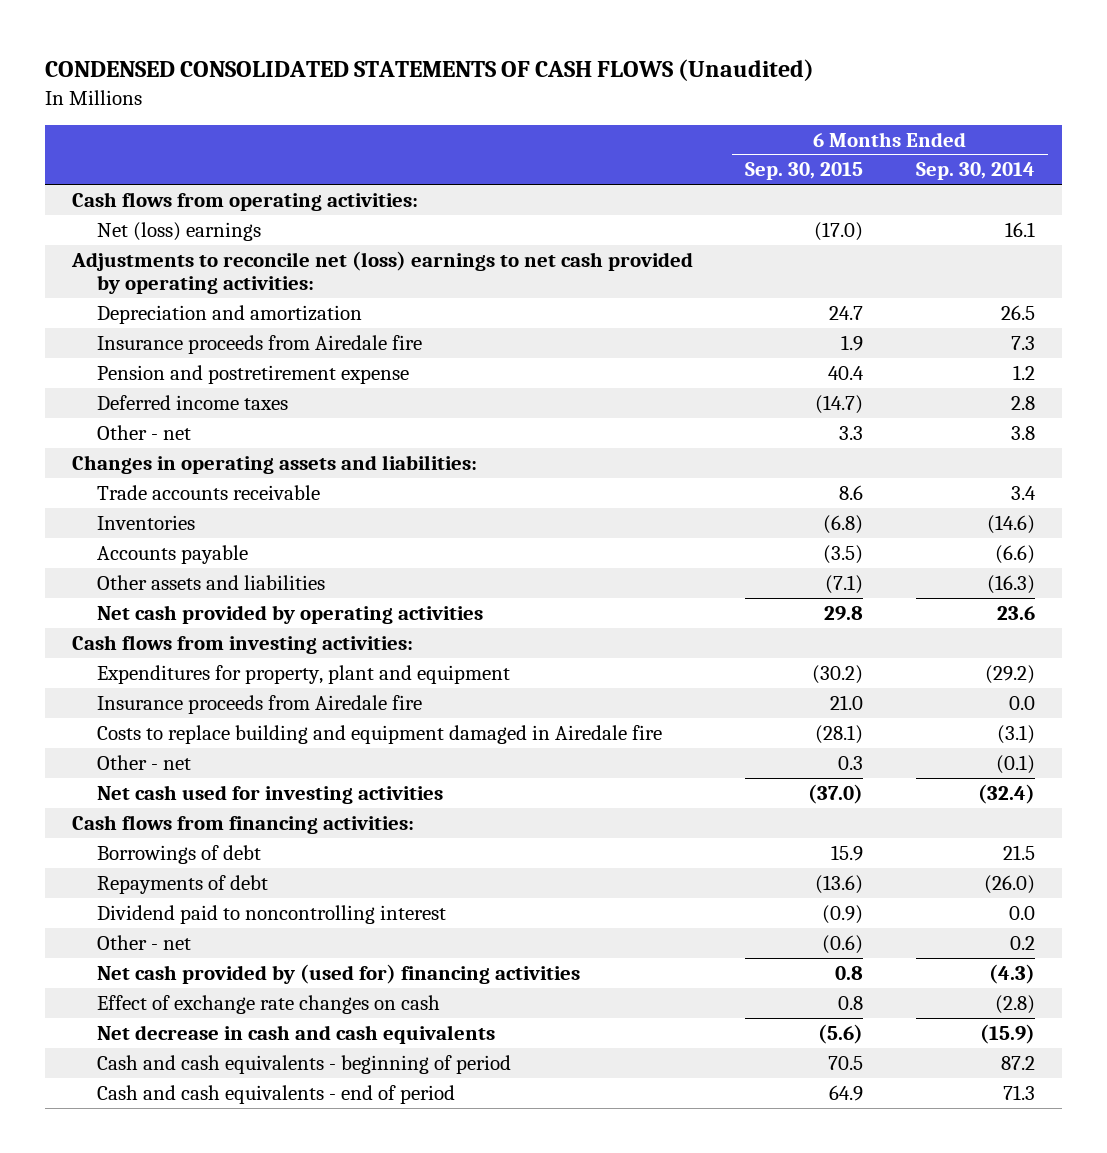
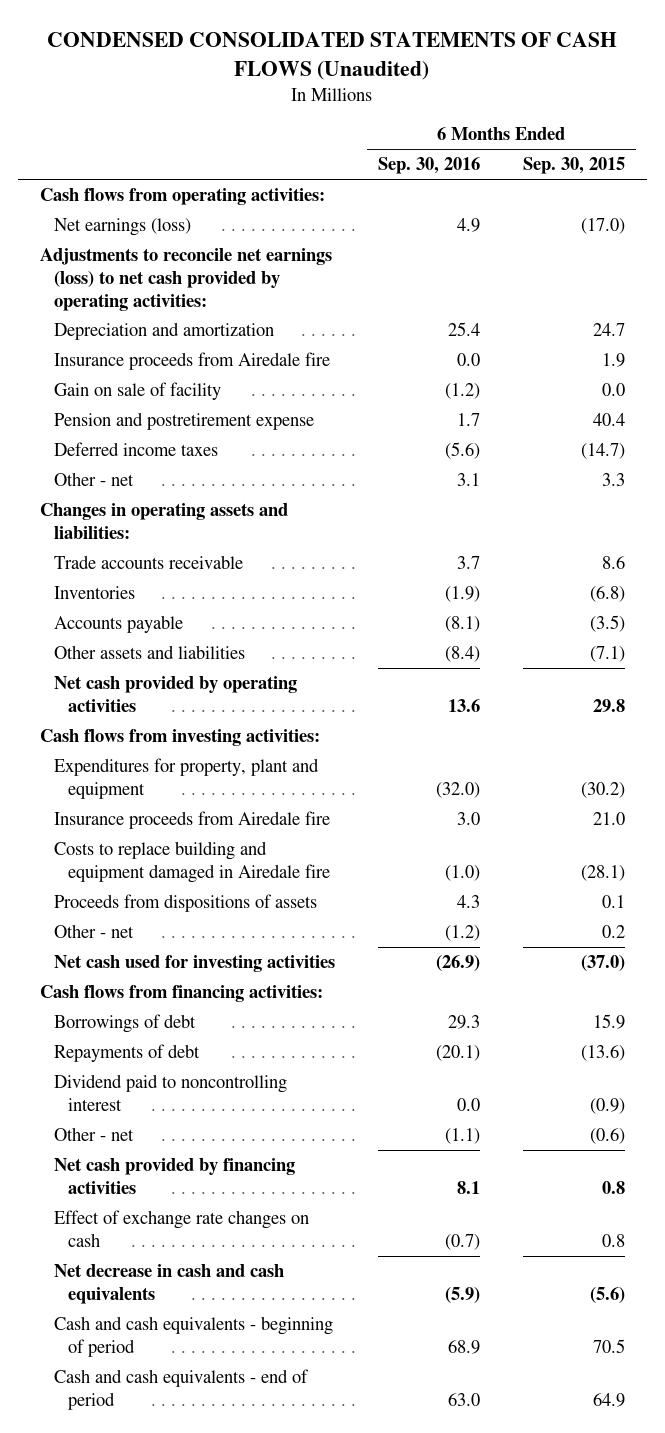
[916,162,1036,181] Sep. 30, 2014 -> none
none -> [377,157,480,175] Sep. 30, 2016
[96,221,261,241] Net (loss) earnings -> [53,218,191,237] Net earnings (loss)
[70,250,693,295] Adjustments to reconcile net (loss) earnings to net cash provided by operating activities: -> [39,248,332,311] Adjustments to reconcile net earnings (loss) to net cash provided by operating activities:
none -> [53,382,221,401] Gain on sale of facility
none -> [53,894,317,913] Proceeds from dispositions of assets
[838,755,864,770] 0.3 -> [602,925,626,939] 0.2
[96,963,580,984] Net cash provided by (used for) financing activities -> [53,1158,295,1194] Net cash provided by financing activities

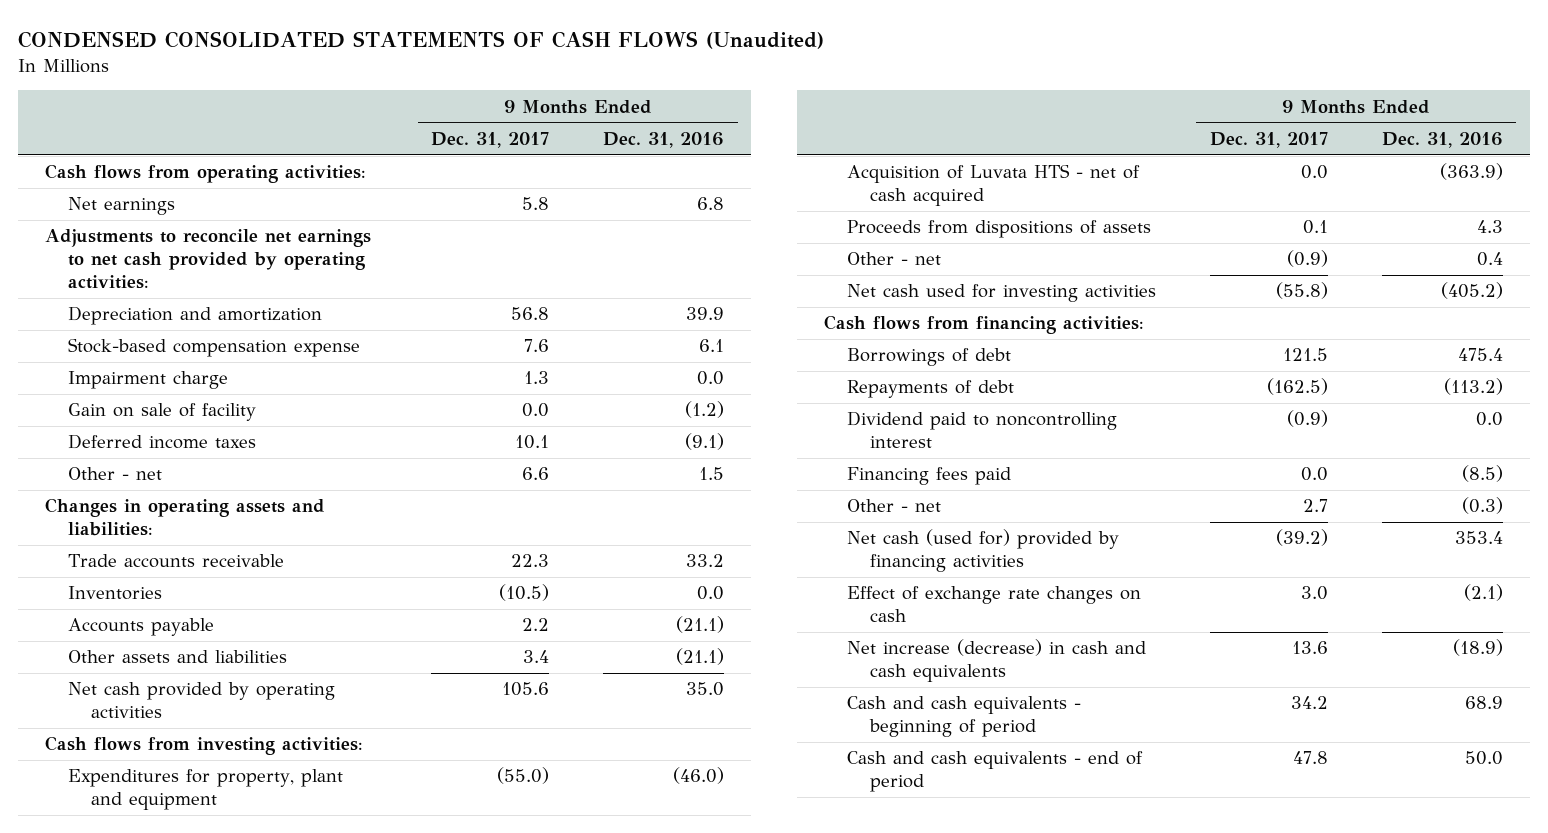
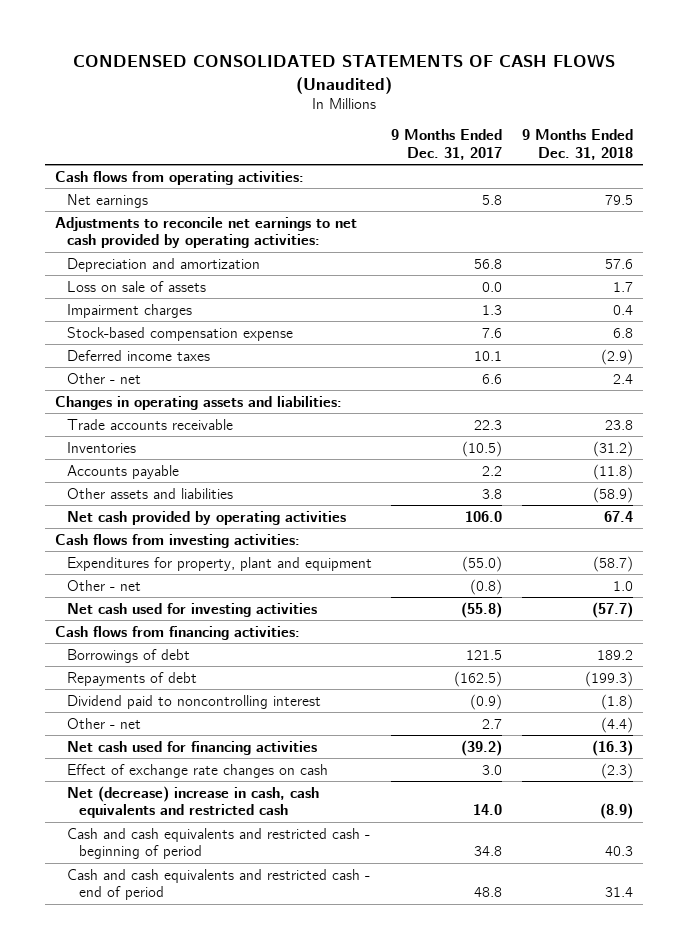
[603,131,725,148] Dec. 31, 2016 -> none
none -> [521,129,633,160] 9 Months Ended Dec. 31, 2018
none -> [66,280,206,292] Loss on sale of assets
none -> [66,303,192,318] Impairment charges
[68,371,229,390] Impairment charge -> none
[68,403,257,422] Gain on sale of facility -> none
[523,650,550,664] 3.4 -> [482,488,503,499] 3.8
[502,682,550,697] 105.6 -> [465,510,503,522] 106.0
[846,164,1140,207] Acquisition of Luvata HTS - net of cash acquired -> none
[846,220,1151,239] Proceeds from dispositions of assets -> none
[1286,250,1328,268] (0.9) -> [470,578,503,595] (0.8)
[846,467,1011,486] Financing fees paid -> none
[846,529,1119,573] Net cash (used for) provided by financing activities -> [66,740,317,755] Net cash used for financing activities
[846,639,1146,683] Net increase (decrease) in cash and cash equivalents -> [66,785,319,819] Net (decrease) increase in cash, cash equivalents and restricted cash
[1291,641,1328,655] 13.6 -> [473,804,503,816] 14.0
[846,696,1081,738] Cash and cash equivalents - beginning of period -> [66,827,370,860] Cash and cash equivalents and restricted cash - beginning of period
[1290,696,1328,710] 34.2 -> [474,846,503,857] 34.8
[846,751,1143,793] Cash and cash equivalents - end of period -> [66,868,370,901] Cash and cash equivalents and restricted cash - end of period
[1292,751,1328,765] 47.8 -> [474,887,503,898] 48.8

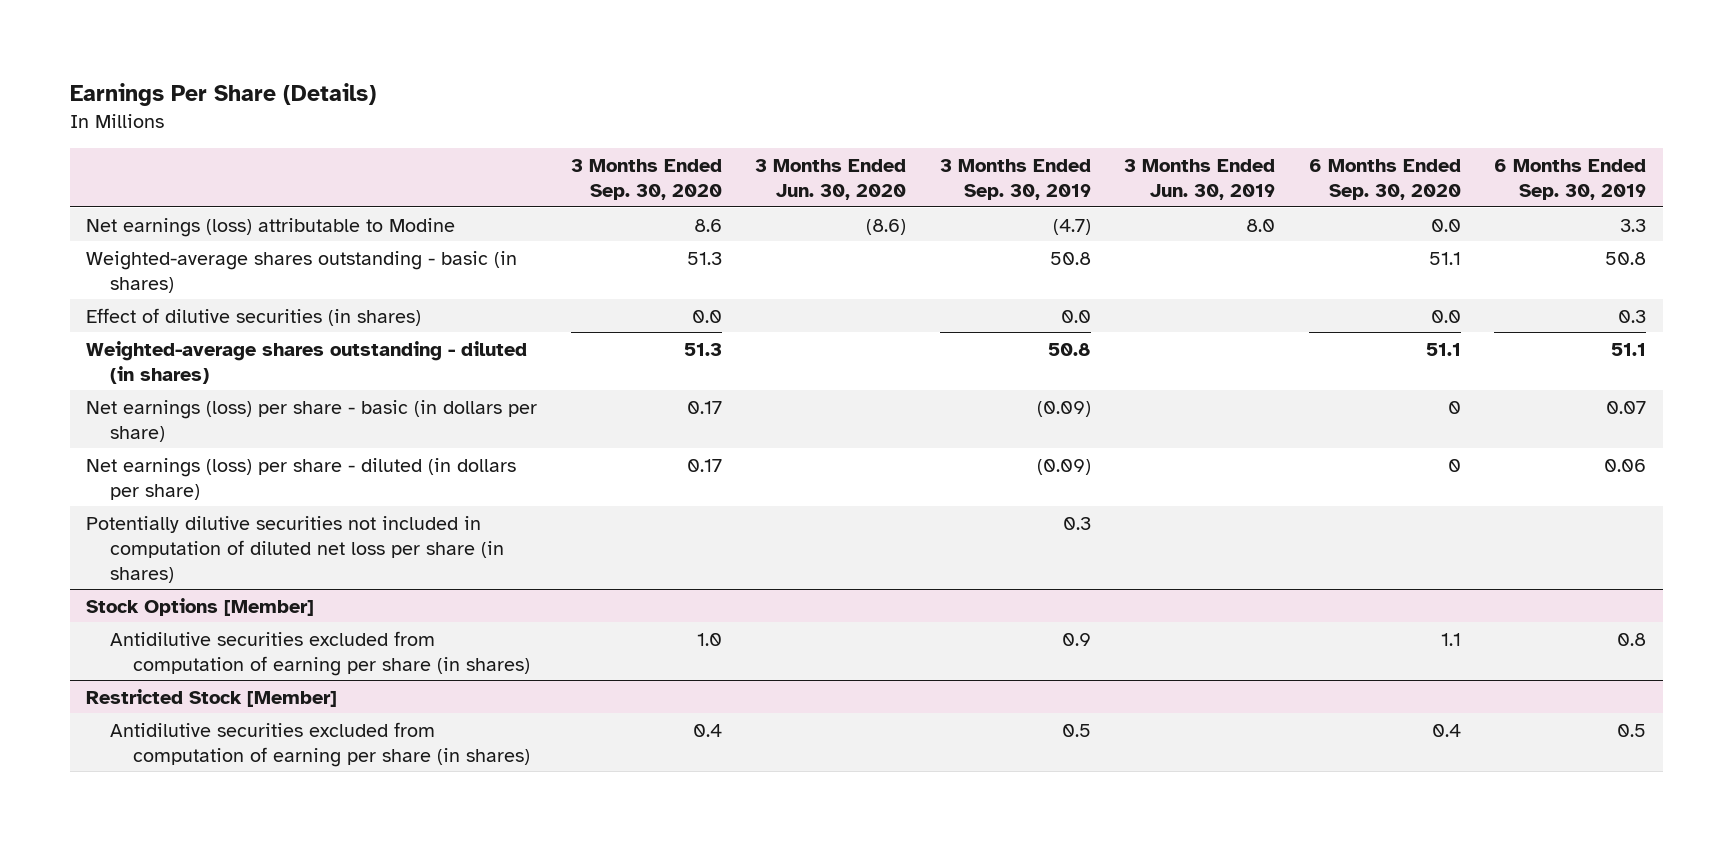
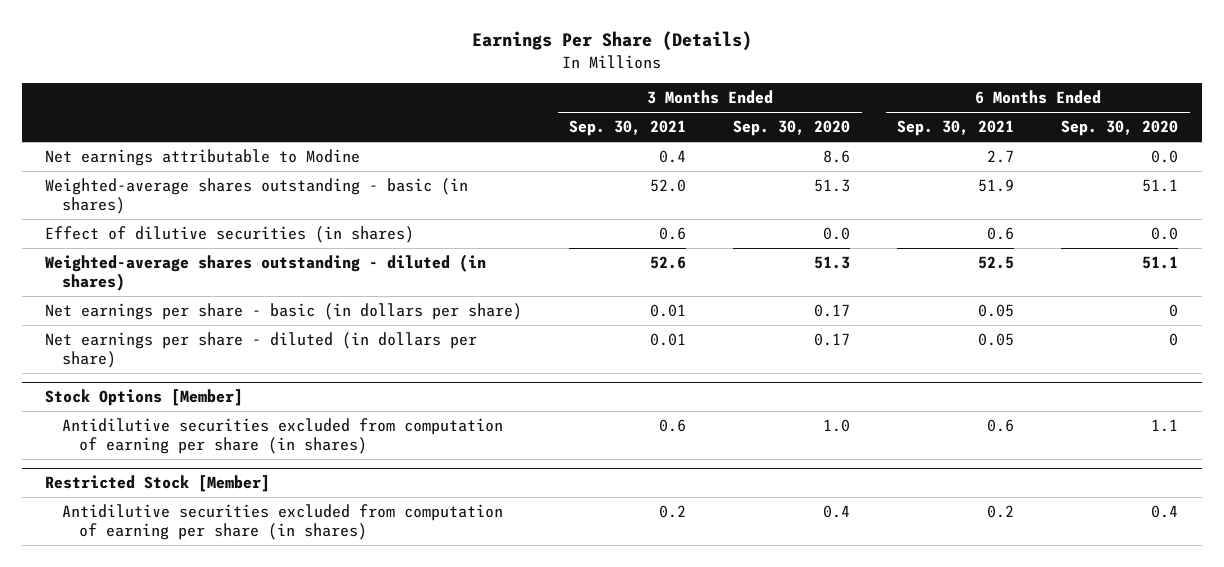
[755,158,907,200] 3 Months Ended Jun. 30, 2020 -> none
[939,158,1091,200] 3 Months Ended Sep. 30, 2019 -> none
[1124,158,1276,200] 3 Months Ended Jun. 30, 2019 -> none
[1493,158,1646,200] 6 Months Ended Sep. 30, 2019 -> none
none -> [569,120,687,137] Sep. 30, 2021
none -> [897,120,1015,137] Sep. 30, 2021
[86,217,456,237] Net earnings (loss) attributable to Modine -> [45,149,361,167] Net earnings attributable to Modine
[86,515,504,583] Potentially dilutive securities not included in computation of diluted net loss per share (in shares) -> none
[86,399,538,442] Net earnings (loss) per share - basic (in dollars per share) -> [45,303,523,321] Net earnings per share - basic (in dollars per share)
[86,457,517,500] Net earnings (loss) per share - diluted (in dollars per share) -> [45,332,478,368] Net earnings per share - diluted (in dollars per share)

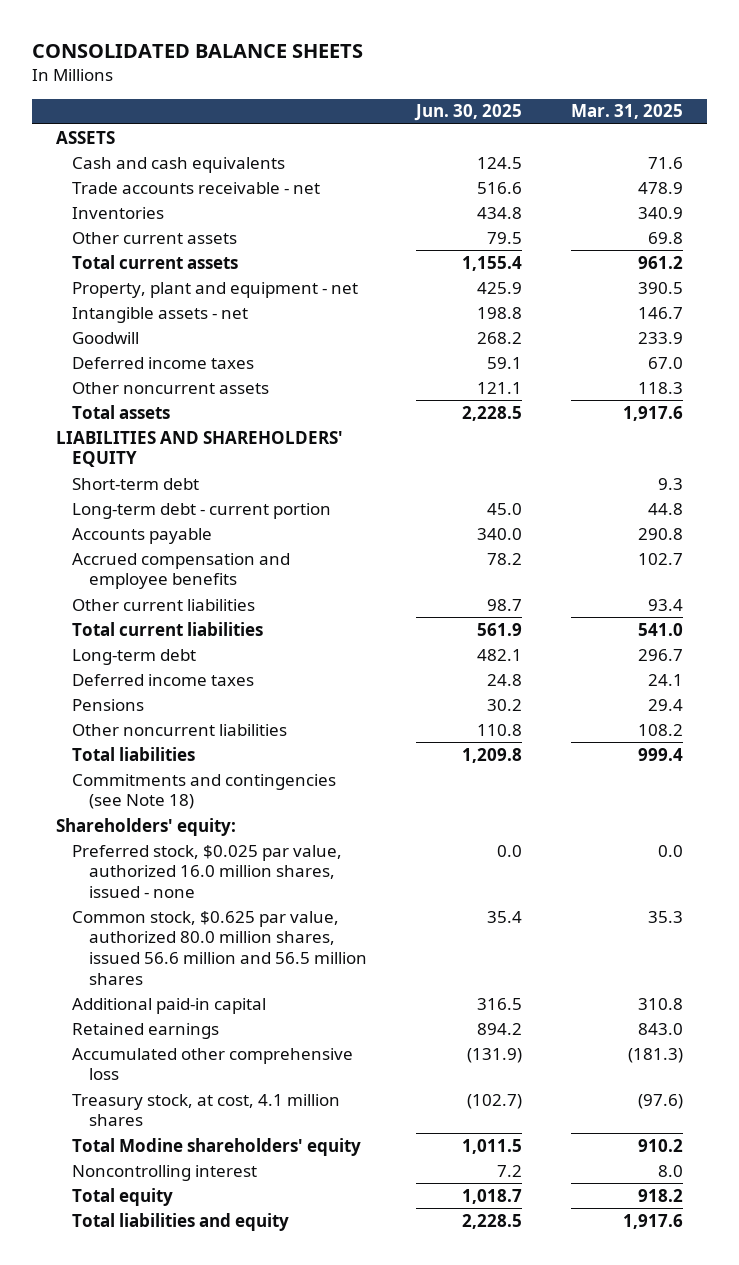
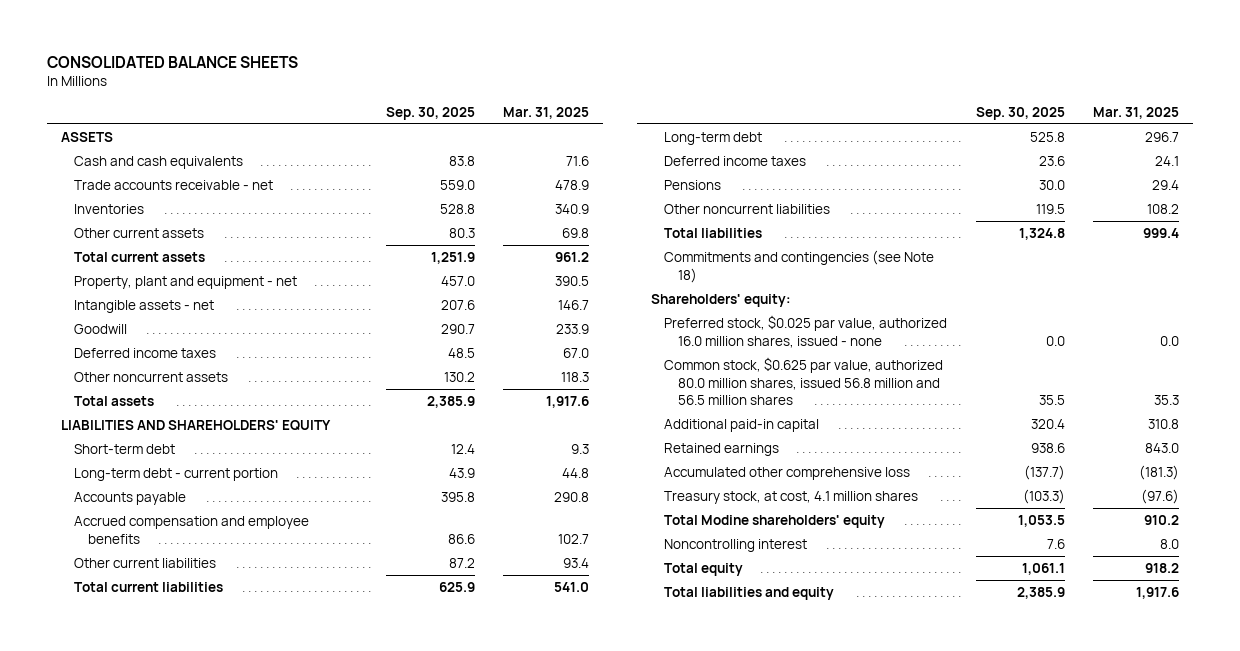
[413,104,522,122] Jun. 30, 2025 -> none
none -> [385,106,475,120] Sep. 30, 2025
[72,910,367,985] Common stock, $0.625 par value, authorized 80.0 million shares, issued 56.6 million and 56.5 million shares -> [664,356,944,406] Common stock, $0.625 par value, authorized 80.0 million shares, issued 56.8 million and 56.5 million shares

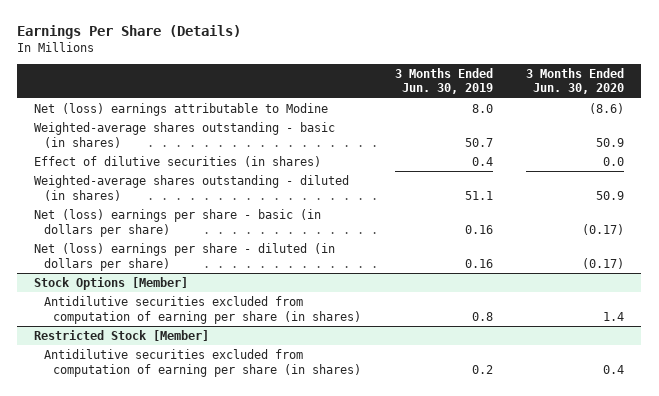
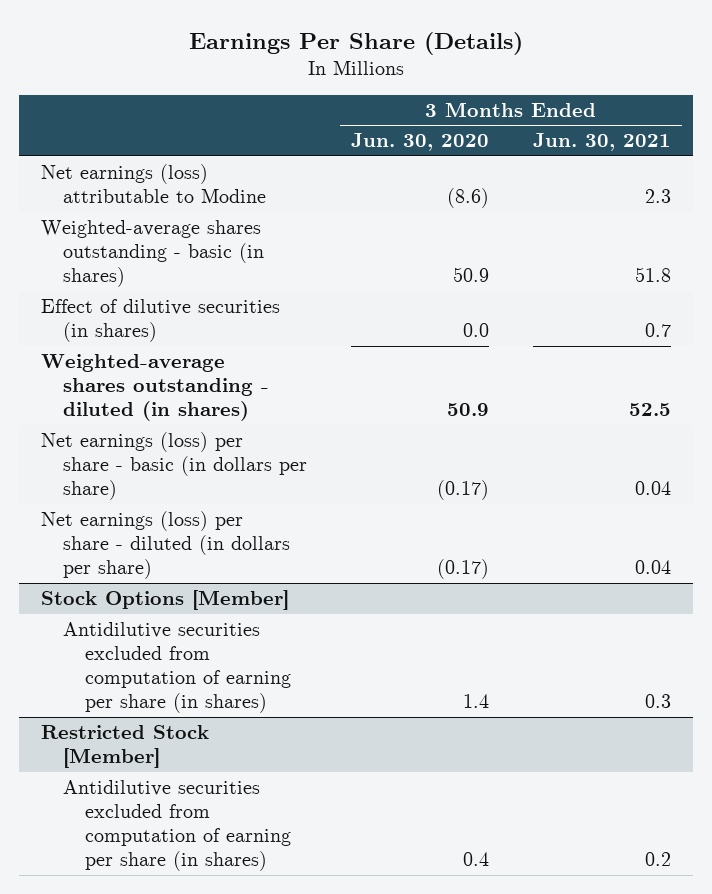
[394,67,493,95] 3 Months Ended Jun. 30, 2019 -> none
none -> [533,133,672,152] Jun. 30, 2021
[34,102,329,116] Net (loss) earnings attributable to Modine -> [40,164,266,204] Net earnings (loss) attributable to Modine
[34,208,322,237] Net (loss) earnings per share - basic (in dollars per share) -> [40,432,307,501] Net earnings (loss) per share - basic (in dollars per share)
[34,242,336,271] Net (loss) earnings per share - diluted (in dollars per share) -> [40,511,290,580] Net earnings (loss) per share - diluted (in dollars per share)

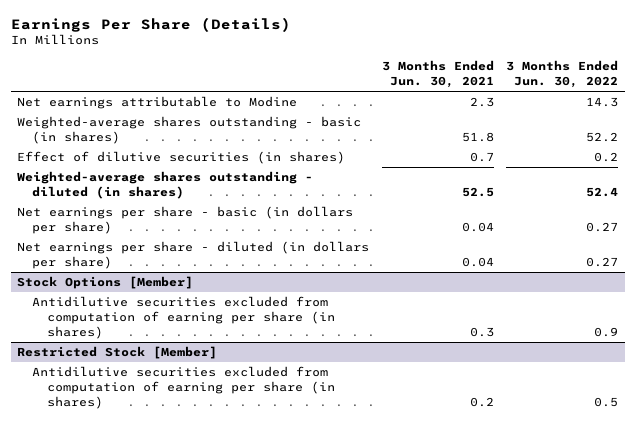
[350,133,489,152] Jun. 30, 2020 -> none
none -> [506,60,619,89] 3 Months Ended Jun. 30, 2022
[40,164,266,204] Net earnings (loss) attributable to Modine -> [17,96,298,110] Net earnings attributable to Modine
[40,432,307,501] Net earnings (loss) per share - basic (in dollars per share) -> [17,206,354,235] Net earnings per share - basic (in dollars per share)
[40,511,290,580] Net earnings (loss) per share - diluted (in dollars per share) -> [17,241,370,270] Net earnings per share - diluted (in dollars per share)

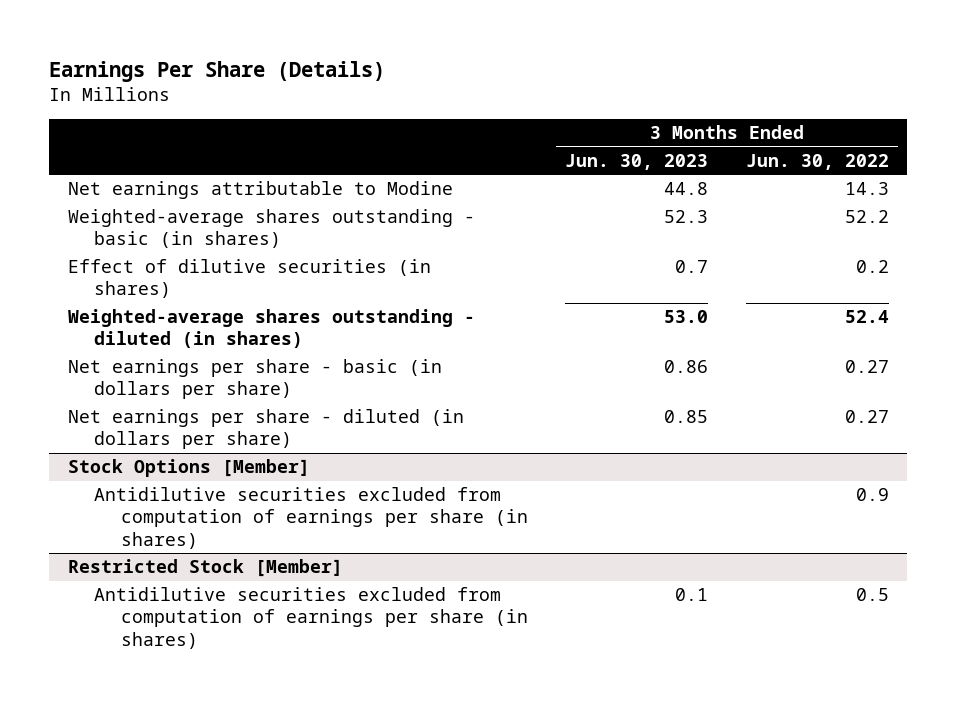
[381,60,494,89] 3 Months Ended Jun. 30, 2021 -> none
none -> [565,153,709,170] Jun. 30, 2023
[32,296,336,339] Antidilutive securities excluded from computation of earning per share (in shares) -> [94,487,528,549] Antidilutive securities excluded from computation of earnings per share (in shares)
[32,366,336,409] Antidilutive securities excluded from computation of earning per share (in shares) -> [94,587,528,649] Antidilutive securities excluded from computation of earnings per share (in shares)

